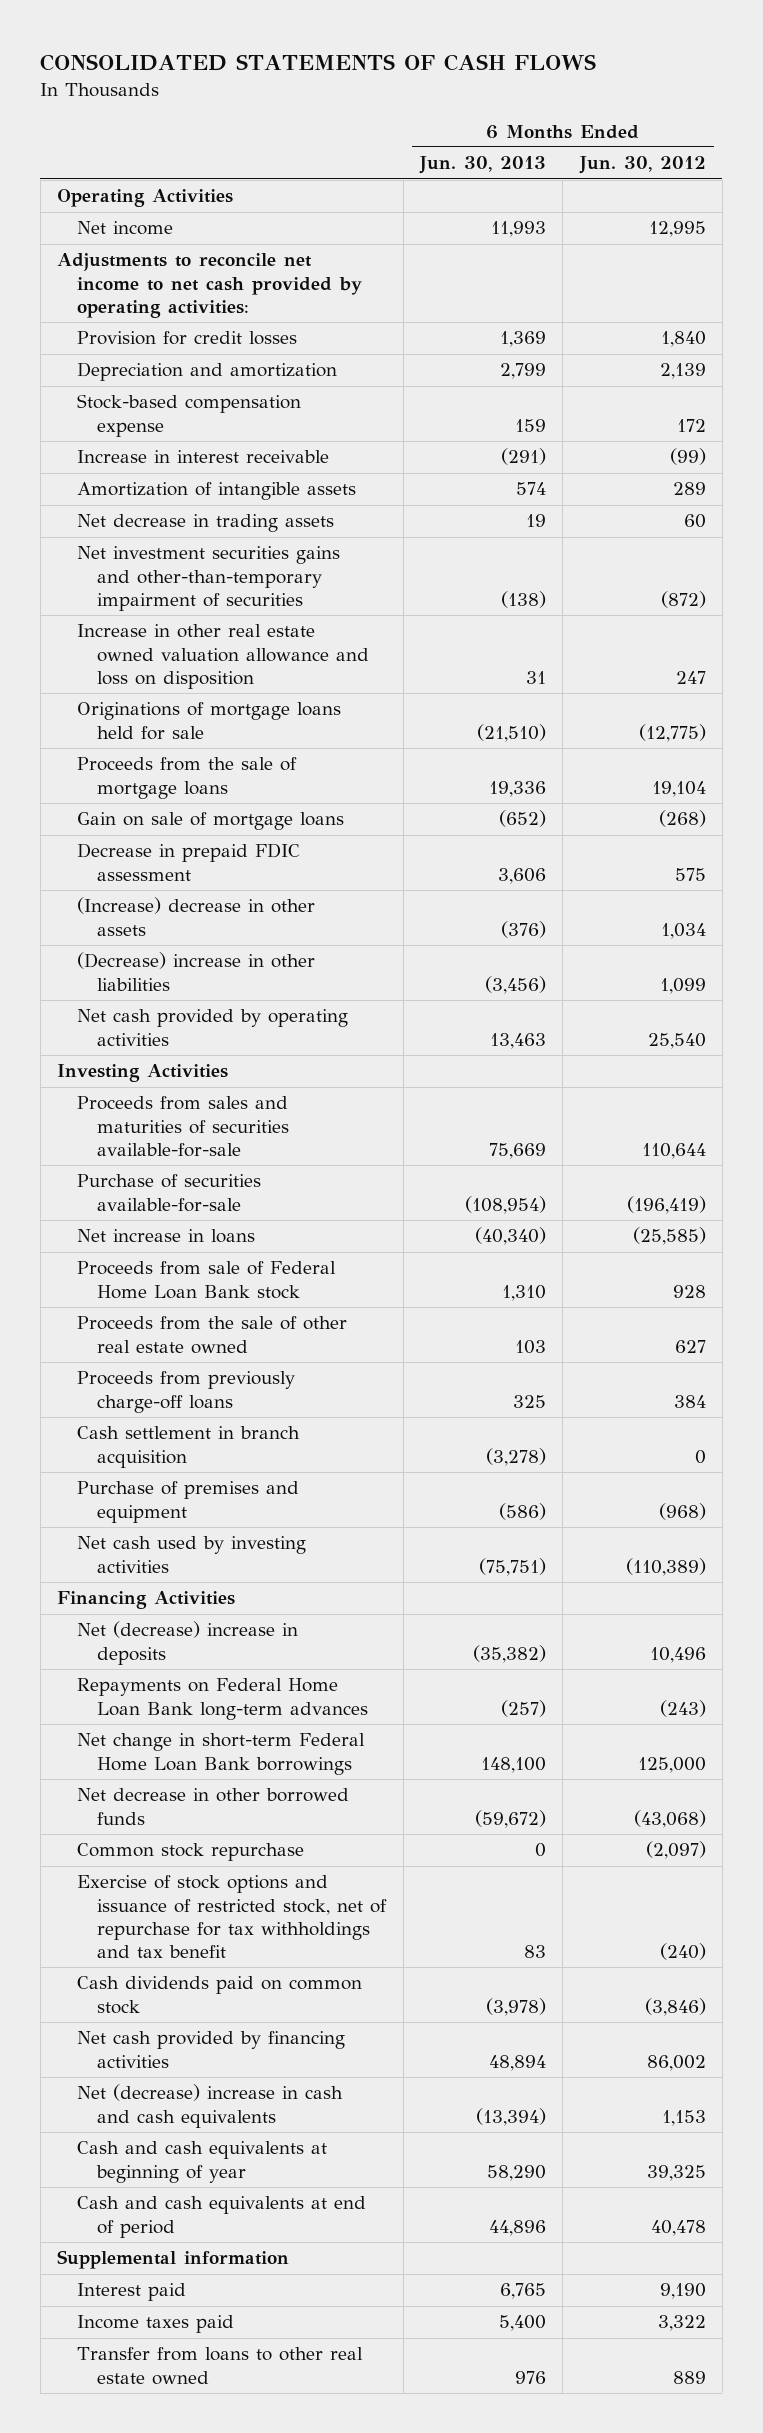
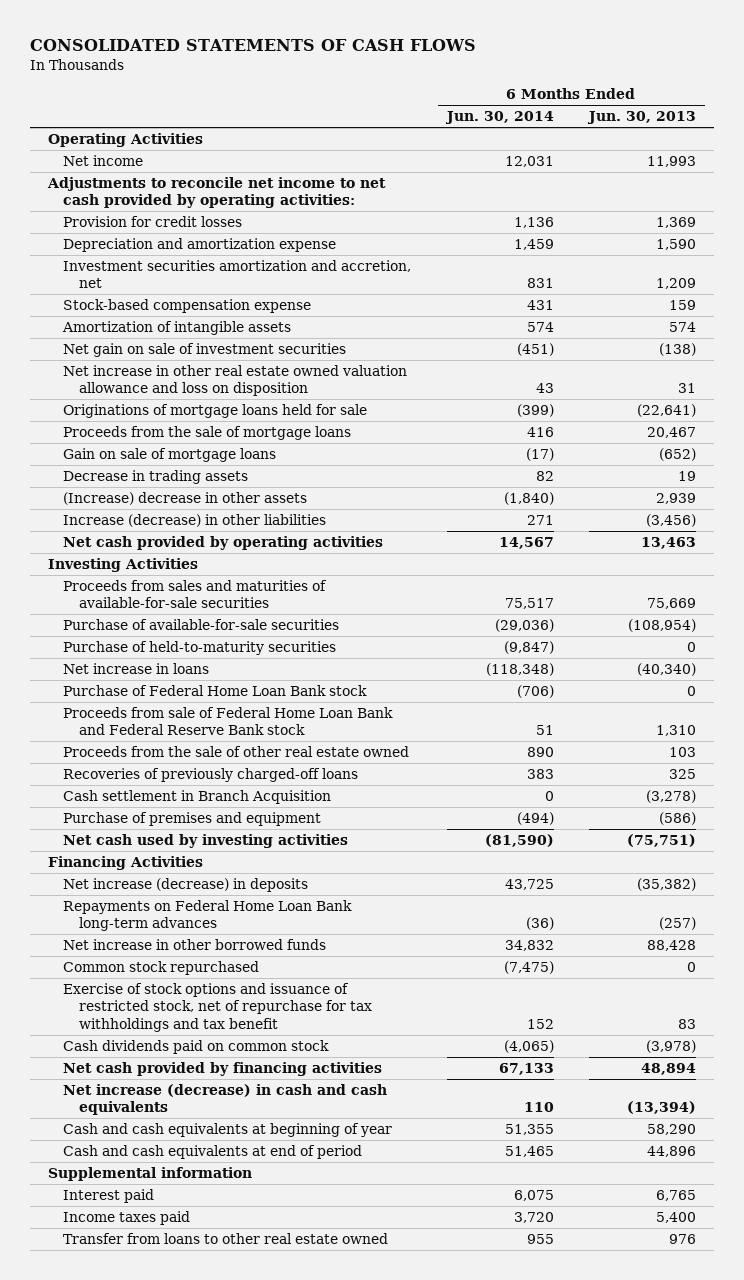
[578,156,706,175] Jun. 30, 2012 -> none
none -> [444,111,554,125] Jun. 30, 2014
[77,362,338,382] Depreciation and amortization -> [63,237,337,252] Depreciation and amortization expense
[499,363,546,380] 2,799 -> [656,238,697,250] 1,590
none -> [63,259,412,289] Investment securities amortization and accretion, net
[77,450,330,464] Increase in interest receivable -> none
[77,514,335,533] Net decrease in trading assets -> none
[77,546,341,611] Net investment securities gains and other-than-temporary impairment of securities -> [63,342,347,357] Net gain on sale of investment securities
[77,624,370,689] Increase in other real estate owned valuation allowance and loss on disposition -> [63,364,408,397] Net increase in other real estate owned valuation allowance and loss on disposition
[476,723,546,742] (21,510) -> [637,403,697,417] (22,641)
[488,780,546,797] 19,336 -> [647,426,697,438] 20,467
[77,843,301,881] Decrease in prepaid FDIC assessment -> none
none -> [63,469,249,484] Decrease in trading assets
[500,920,546,938] (376) -> [656,492,697,504] 2,939
[77,952,316,991] (Decrease) increase in other liabilities -> [63,513,327,527] Increase (decrease) in other liabilities
[77,1096,290,1157] Proceeds from sales and maturities of securities available-for-sale -> [63,579,328,609] Proceeds from sales and maturities of available-for-sale securities
[77,1174,262,1212] Purchase of securities available-for-sale -> [63,618,340,630] Purchase of available-for-sale securities
none -> [63,640,337,655] Purchase of held-to-maturity securities
none -> [63,684,368,696] Purchase of Federal Home Loan Bank stock
[77,1261,337,1299] Proceeds from sale of Federal Home Loan Bank stock -> [63,706,394,736] Proceeds from sale of Federal Home Loan Bank and Federal Reserve Bank stock
[77,1371,296,1413] Proceeds from previously charge-off loans -> [63,767,359,782] Recoveries of previously charged-off loans
[77,1426,301,1468] Cash settlement in branch acquisition -> [63,789,332,804] Cash settlement in Branch Acquisition
[77,1621,299,1665] Net (decrease) increase in deposits -> [63,877,309,892] Net increase (decrease) in deposits
[77,1733,366,1775] Net change in short-term Federal Home Loan Bank borrowings -> none
[77,1788,350,1825] Net decrease in other borrowed funds -> [63,938,327,950] Net increase in other borrowed funds
[474,1809,546,1828] (59,672) -> [647,939,697,951] 88,428
[77,1843,305,1862] Common stock repurchase -> [63,960,260,975] Common stock repurchased
[77,2084,344,2128] Net (decrease) increase in cash and cash equivalents -> [63,1083,388,1116] Net increase (decrease) in cash and cash equivalents

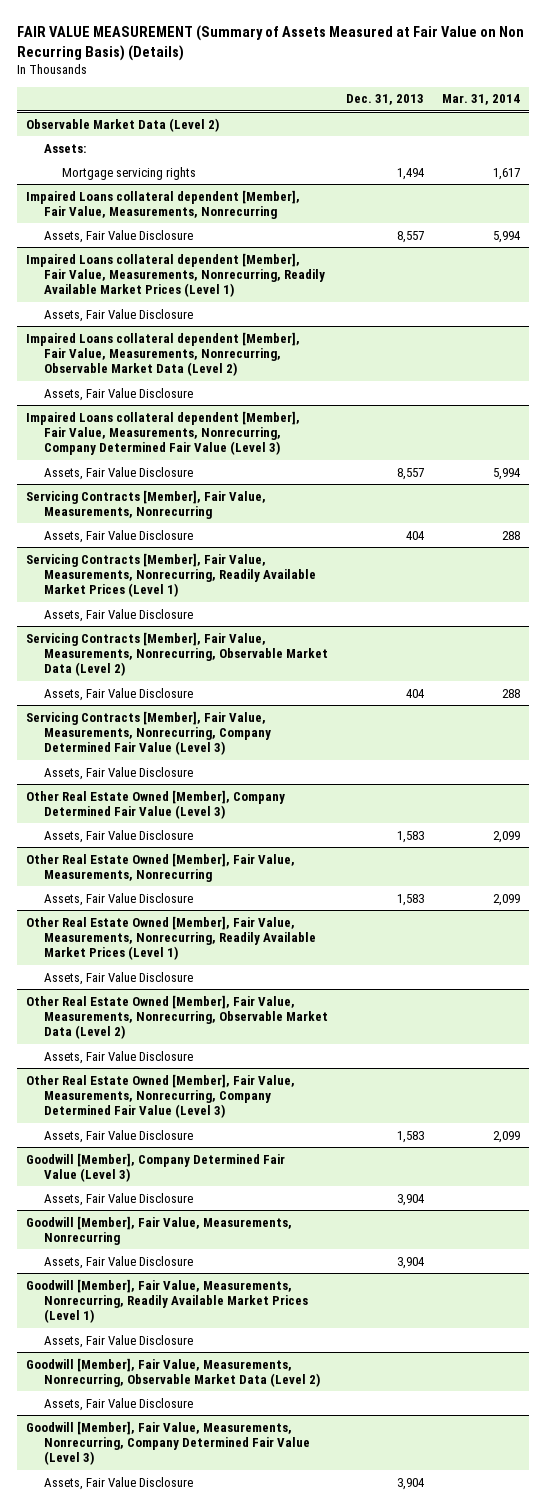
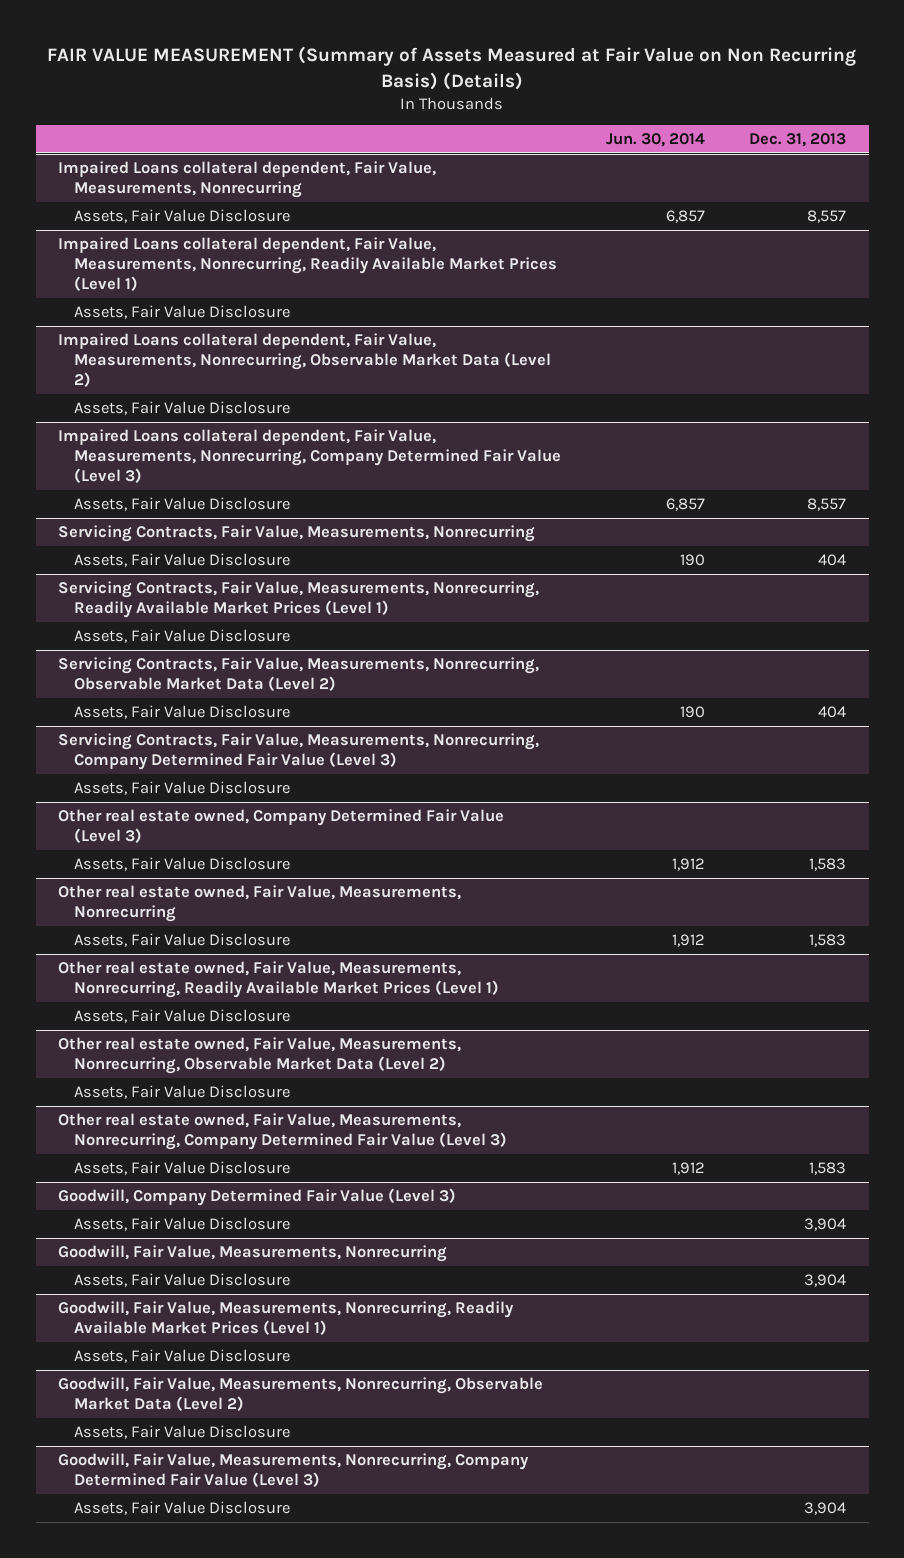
[441,94,520,106] Mar. 31, 2014 -> none
none -> [605,133,705,148] Jun. 30, 2014
[26,117,220,132] Observable Market Data (Level 2) -> none
[44,143,87,153] Assets: -> none
[62,166,197,180] Mortgage servicing rights -> none
[26,189,301,219] Impaired Loans collateral dependent [Member], Fair Value, Measurements, Nonrecurring -> [58,161,437,198] Impaired Loans collateral dependent, Fair Value, Measurements, Nonrecurring
[26,252,326,298] Impaired Loans collateral dependent [Member], Fair Value, Measurements, Nonrecurring, Readily Available Market Prices (Level 1) -> [58,237,558,291] Impaired Loans collateral dependent, Fair Value, Measurements, Nonrecurring, Readily Available Market Prices (Level 1)
[26,331,301,377] Impaired Loans collateral dependent [Member], Fair Value, Measurements, Nonrecurring, Observable Market Data (Level 2) -> [58,333,552,387] Impaired Loans collateral dependent, Fair Value, Measurements, Nonrecurring, Observable Market Data (Level 2)
[26,410,301,456] Impaired Loans collateral dependent [Member], Fair Value, Measurements, Nonrecurring, Company Determined Fair Value (Level 3) -> [58,429,562,483] Impaired Loans collateral dependent, Fair Value, Measurements, Nonrecurring, Company Determined Fair Value (Level 3)
[26,489,267,519] Servicing Contracts [Member], Fair Value, Measurements, Nonrecurring -> [58,525,536,543] Servicing Contracts, Fair Value, Measurements, Nonrecurring
[26,552,317,598] Servicing Contracts [Member], Fair Value, Measurements, Nonrecurring, Readily Available Market Prices (Level 1) -> [58,581,540,618] Servicing Contracts, Fair Value, Measurements, Nonrecurring, Readily Available Market Prices (Level 1)
[26,631,329,677] Servicing Contracts [Member], Fair Value, Measurements, Nonrecurring, Observable Market Data (Level 2) -> [58,657,540,691] Servicing Contracts, Fair Value, Measurements, Nonrecurring, Observable Market Data (Level 2)
[26,710,272,756] Servicing Contracts [Member], Fair Value, Measurements, Nonrecurring, Company Determined Fair Value (Level 3) -> [58,733,540,770] Servicing Contracts, Fair Value, Measurements, Nonrecurring, Company Determined Fair Value (Level 3)
[26,789,286,819] Other Real Estate Owned [Member], Company Determined Fair Value (Level 3) -> [58,809,505,843] Other real estate owned, Company Determined Fair Value (Level 3)
[26,852,296,882] Other Real Estate Owned [Member], Fair Value, Measurements, Nonrecurring -> [58,885,462,922] Other real estate owned, Fair Value, Measurements, Nonrecurring
[26,915,317,961] Other Real Estate Owned [Member], Fair Value, Measurements, Nonrecurring, Readily Available Market Prices (Level 1) -> [58,961,500,998] Other real estate owned, Fair Value, Measurements, Nonrecurring, Readily Available Market Prices (Level 1)
[26,994,329,1040] Other Real Estate Owned [Member], Fair Value, Measurements, Nonrecurring, Observable Market Data (Level 2) -> [58,1037,462,1074] Other real estate owned, Fair Value, Measurements, Nonrecurring, Observable Market Data (Level 2)
[26,1073,296,1119] Other Real Estate Owned [Member], Fair Value, Measurements, Nonrecurring, Company Determined Fair Value (Level 3) -> [58,1113,508,1150] Other real estate owned, Fair Value, Measurements, Nonrecurring, Company Determined Fair Value (Level 3)
[26,1152,286,1182] Goodwill [Member], Company Determined Fair Value (Level 3) -> [58,1188,457,1207] Goodwill, Company Determined Fair Value (Level 3)
[26,1215,293,1245] Goodwill [Member], Fair Value, Measurements, Nonrecurring -> [58,1245,448,1263] Goodwill, Fair Value, Measurements, Nonrecurring
[26,1278,309,1324] Goodwill [Member], Fair Value, Measurements, Nonrecurring, Readily Available Market Prices (Level 1) -> [58,1301,515,1335] Goodwill, Fair Value, Measurements, Nonrecurring, Readily Available Market Prices (Level 1)
[26,1357,321,1387] Goodwill [Member], Fair Value, Measurements, Nonrecurring, Observable Market Data (Level 2) -> [58,1377,544,1411] Goodwill, Fair Value, Measurements, Nonrecurring, Observable Market Data (Level 2)
[26,1420,311,1466] Goodwill [Member], Fair Value, Measurements, Nonrecurring, Company Determined Fair Value (Level 3) -> [58,1453,530,1487] Goodwill, Fair Value, Measurements, Nonrecurring, Company Determined Fair Value (Level 3)

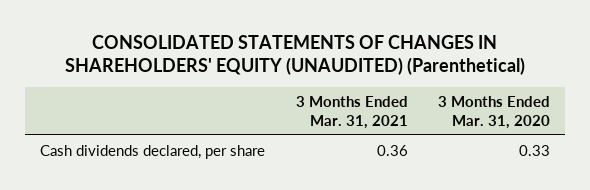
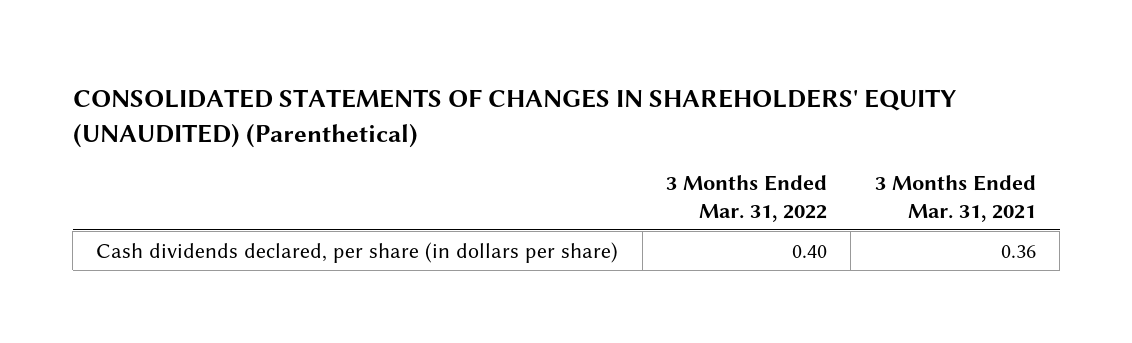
[437,96,550,129] 3 Months Ended Mar. 31, 2020 -> none
none -> [666,175,828,222] 3 Months Ended Mar. 31, 2022
[40,144,266,159] Cash dividends declared, per share -> [96,241,619,263] Cash dividends declared, per share (in dollars per share)

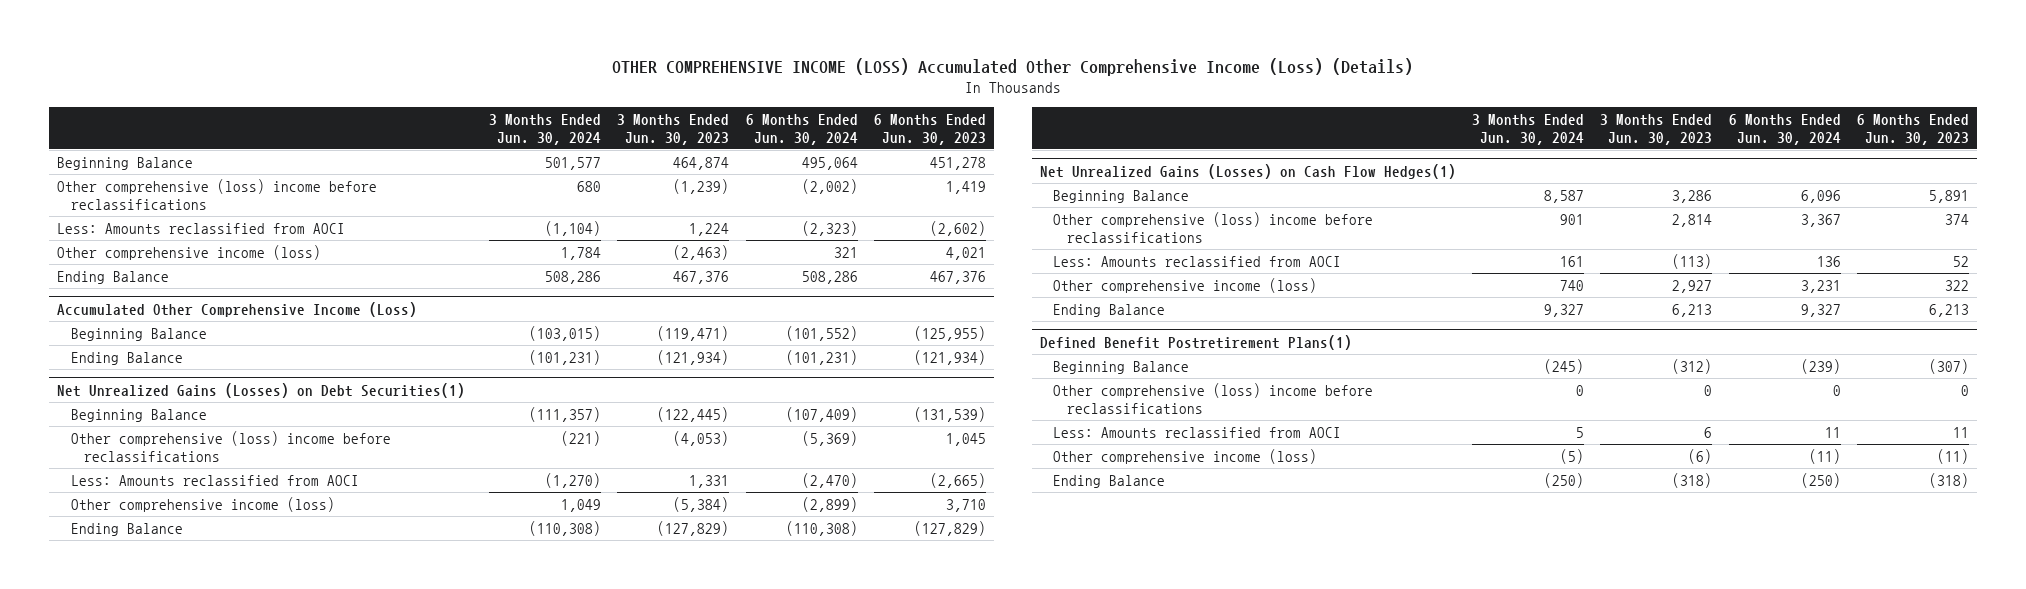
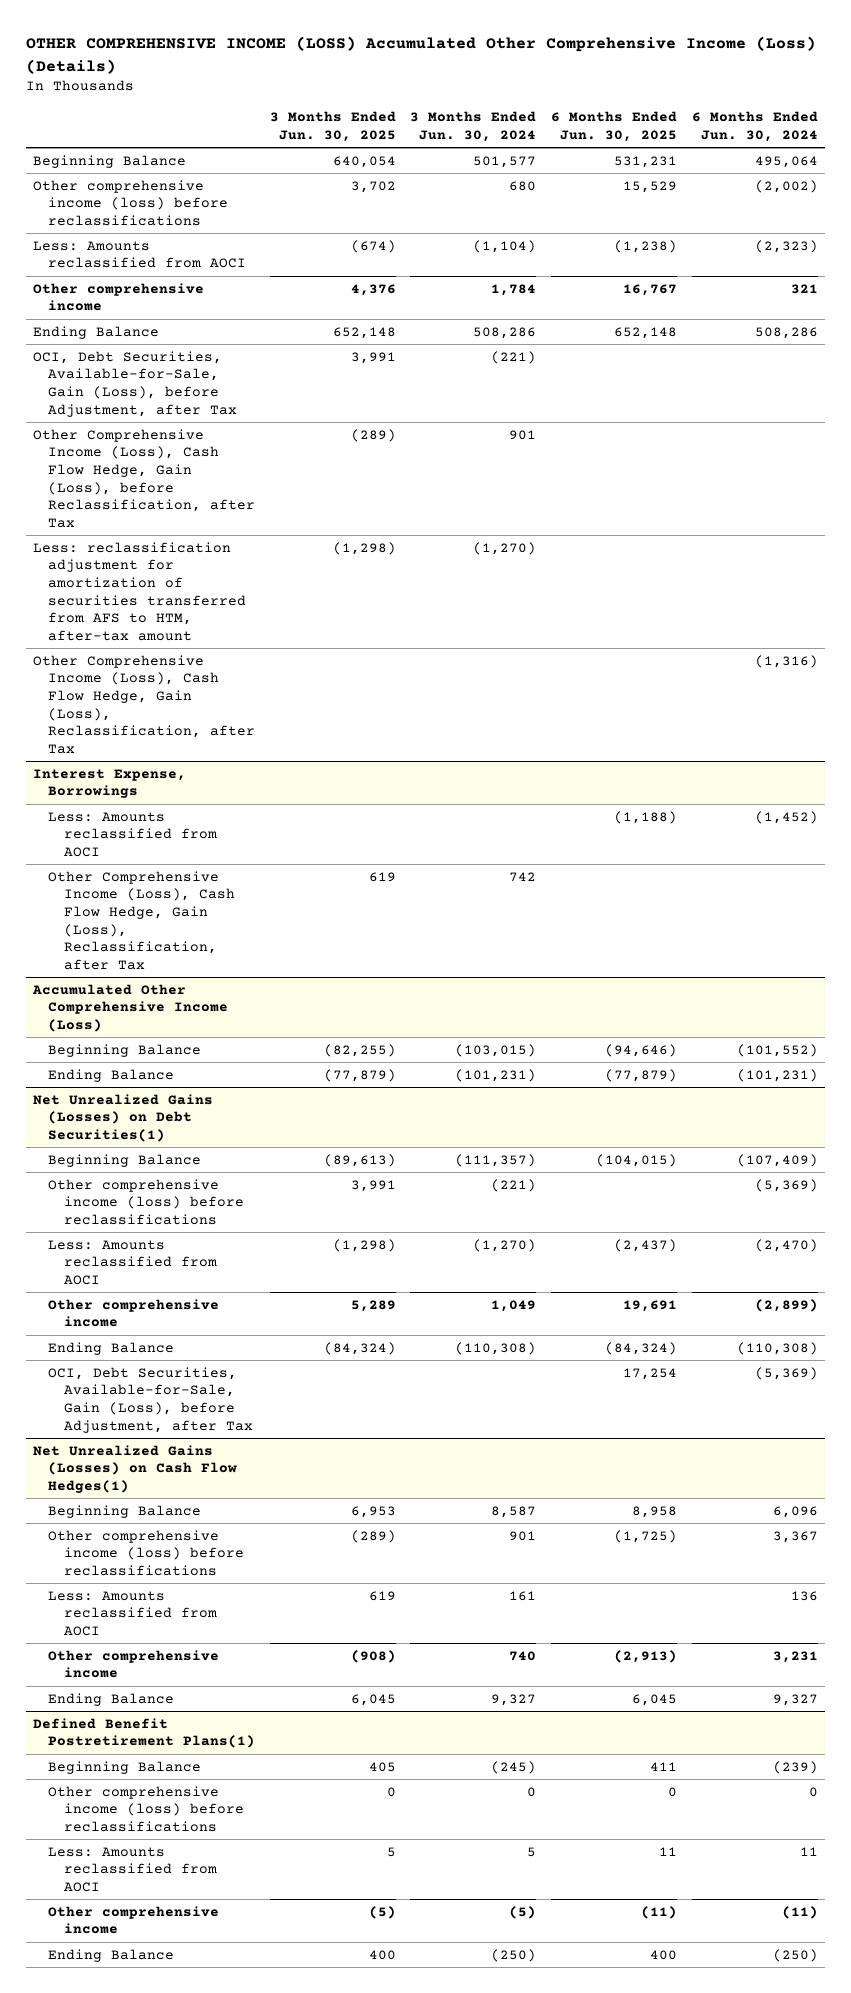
[617,113,730,145] 3 Months Ended Jun. 30, 2023 -> none
[873,113,986,145] 6 Months Ended Jun. 30, 2023 -> none
none -> [269,111,396,143] 3 Months Ended Jun. 30, 2025
none -> [551,111,678,143] 6 Months Ended Jun. 30, 2025
[56,178,377,210] Other comprehensive (loss) income before reclassifications -> [32,179,229,227] Other comprehensive income (loss) before reclassifications
[56,244,321,260] Other comprehensive income (loss) -> [32,282,204,312] Other comprehensive income
none -> [32,350,238,417] OCI, Debt Securities, Available-for-Sale, Gain (Loss), before Adjustment, after Tax
none -> [32,428,256,528] Other Comprehensive Income (Loss), Cash Flow Hedge, Gain (Loss), before Reclassification, after Tax
none -> [32,541,247,641] Less: reclassification adjustment for amortization of securities transferred from AFS to HTM, after-tax amount
none -> [32,654,256,754] Other Comprehensive Income (Loss), Cash Flow Hedge, Gain (Loss), Reclassification, after Tax
none -> [32,768,186,799] Interest Expense, Borrowings
none -> [48,811,217,858] Less: Amounts reclassified from AOCI
none -> [48,870,235,970] Other Comprehensive Income (Loss), Cash Flow Hedge, Gain (Loss), Reclassification, after Tax
[70,430,391,462] Other comprehensive (loss) income before reclassifications -> [48,1178,244,1226] Other comprehensive income (loss) before reclassifications
[70,496,335,512] Other comprehensive income (loss) -> [48,1298,220,1328] Other comprehensive income
none -> [48,1366,253,1433] OCI, Debt Securities, Available-for-Sale, Gain (Loss), before Adjustment, after Tax
[1053,211,1374,243] Other comprehensive (loss) income before reclassifications -> [48,1529,244,1577] Other comprehensive income (loss) before reclassifications
[1053,277,1318,293] Other comprehensive income (loss) -> [48,1649,220,1679] Other comprehensive income
[1053,382,1374,414] Other comprehensive (loss) income before reclassifications -> [48,1785,244,1833] Other comprehensive income (loss) before reclassifications
[1053,448,1318,464] Other comprehensive income (loss) -> [48,1905,220,1935] Other comprehensive income

